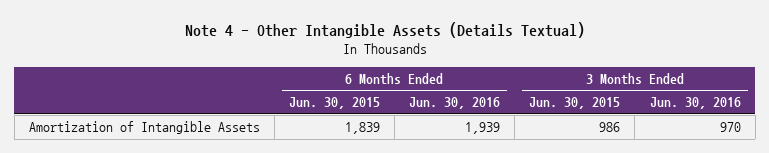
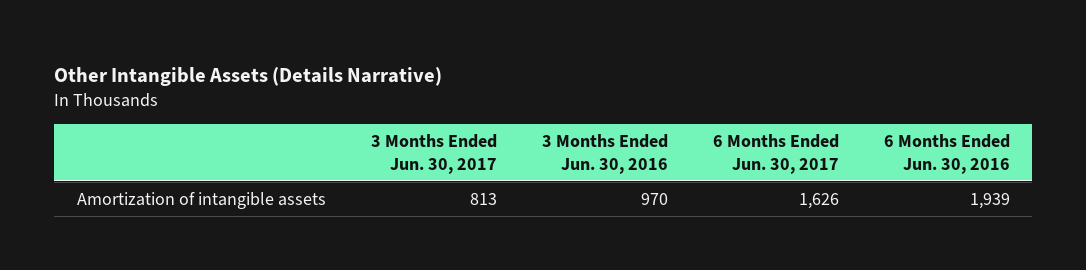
[184,21,585,38] Note 4 - Other Intangible Assets (Details Textual) -> [54,67,443,87] Other Intangible Assets (Details Narrative)
[288,97,380,110] Jun. 30, 2015 -> none
[529,97,621,110] Jun. 30, 2015 -> none
none -> [370,134,497,174] 3 Months Ended Jun. 30, 2017
none -> [712,134,839,174] 6 Months Ended Jun. 30, 2017
[28,121,260,135] Amortization of Intangible Assets -> [76,191,326,209] Amortization of intangible assets

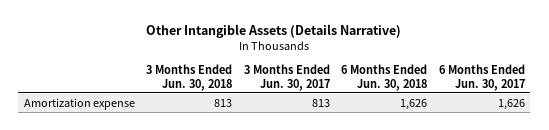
[541,134,668,174] 3 Months Ended Jun. 30, 2016 -> none
[883,134,1010,174] 6 Months Ended Jun. 30, 2016 -> none
none -> [146,64,233,91] 3 Months Ended Jun. 30, 2018
none -> [341,64,428,91] 6 Months Ended Jun. 30, 2018
[76,191,326,209] Amortization of intangible assets -> [23,98,135,111] Amortization expense

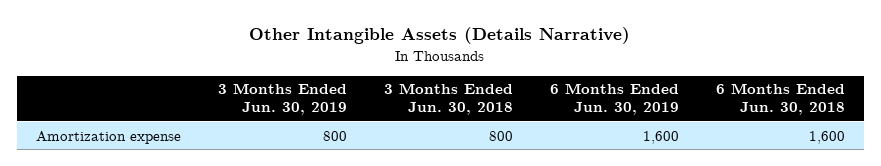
[243,64,330,91] 3 Months Ended Jun. 30, 2017 -> none
[438,64,525,91] 6 Months Ended Jun. 30, 2017 -> none
none -> [217,83,347,116] 3 Months Ended Jun. 30, 2019
none -> [550,83,680,116] 6 Months Ended Jun. 30, 2019
[214,99,233,108] 813 -> [488,130,513,141] 800
[400,99,428,111] 1,626 -> [809,130,846,144] 1,600

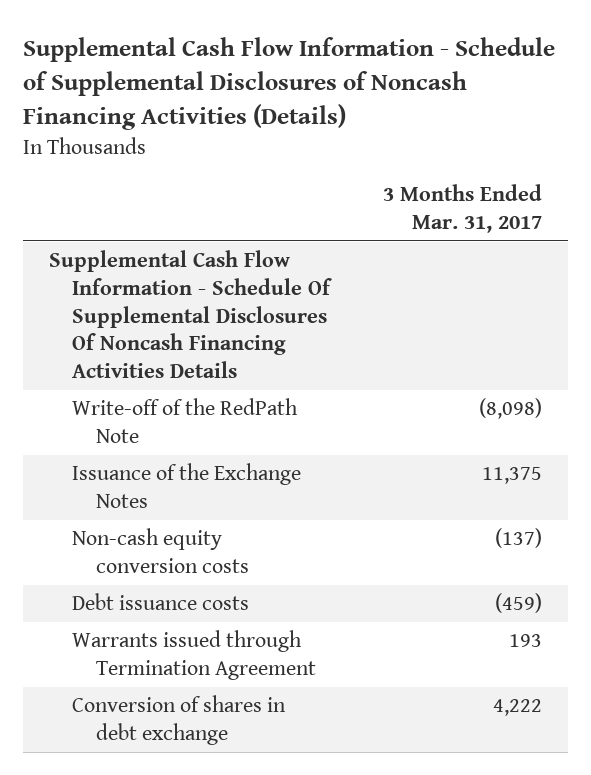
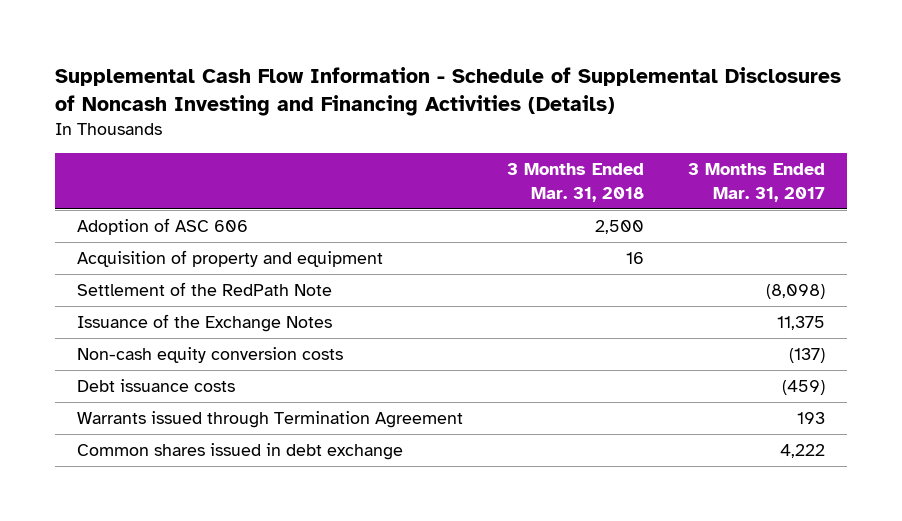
[22,37,555,131] Supplemental Cash Flow Information - Schedule of Supplemental Disclosures of Noncash Financing Activities (Details) -> [55,67,842,116] Supplemental Cash Flow Information - Schedule of Supplemental Disclosures of Noncash Investing and Financing Activities (Details)
none -> [507,163,645,202] 3 Months Ended Mar. 31, 2018
[48,250,333,378] Supplemental Cash Flow Information - Schedule Of Supplemental Disclosures Of Noncash Financing Activities Details -> none
none -> [77,218,249,236] Adoption of ASC 606
none -> [77,250,384,268] Acquisition of property and equipment
[72,398,299,444] Write-off of the RedPath Note -> [77,282,333,297] Settlement of the RedPath Note
[72,695,287,746] Conversion of shares in debt exchange -> [77,443,404,461] Common shares issued in debt exchange

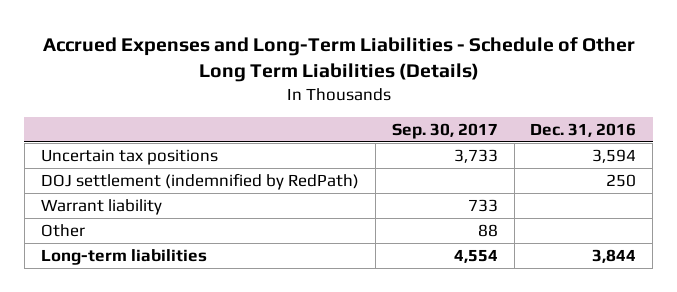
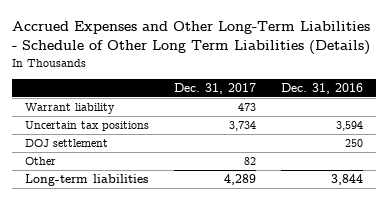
[42,36,635,82] Accrued Expenses and Long-Term Liabilities - Schedule of Other Long Term Liabilities (Details) -> [12,21,371,56] Accrued Expenses and Other Long-Term Liabilities - Schedule of Other Long Term Liabilities (Details)
[391,122,498,139] Sep. 30, 2017 -> none
none -> [174,82,257,94] Dec. 31, 2017
[40,173,359,191] DOJ settlement (indemnified by RedPath) -> none
[40,149,218,166] Uncertain tax positions -> [24,121,149,132] Uncertain tax positions
none -> [24,139,108,148] DOJ settlement

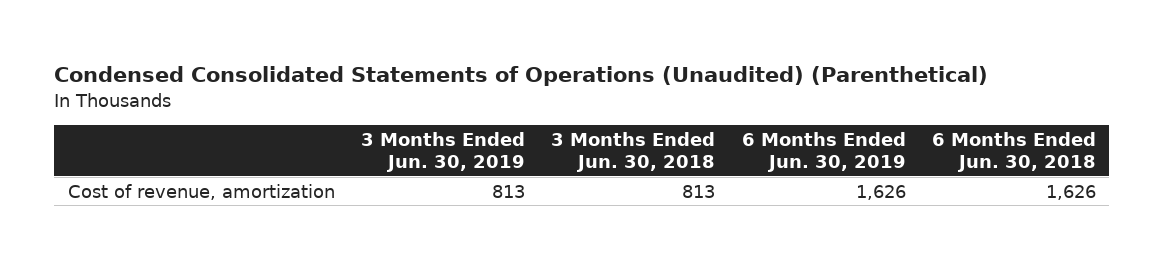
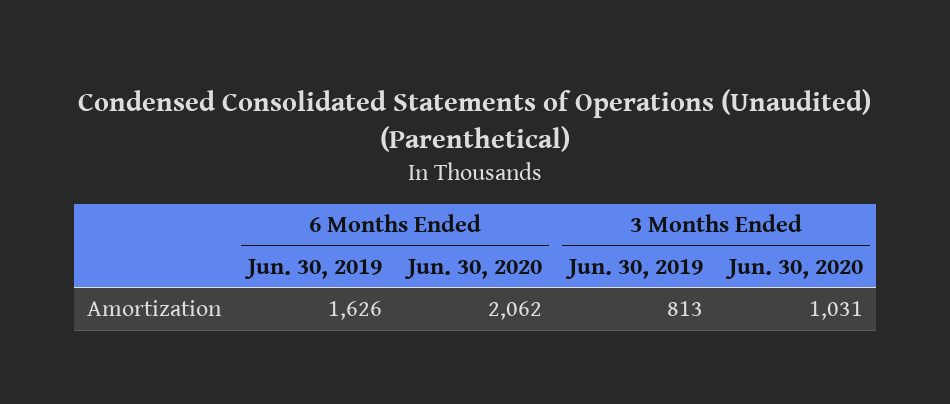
[551,131,716,173] 3 Months Ended Jun. 30, 2018 -> none
[932,131,1097,173] 6 Months Ended Jun. 30, 2018 -> none
none -> [404,258,543,279] Jun. 30, 2020
none -> [724,258,863,279] Jun. 30, 2020
[67,183,335,200] Cost of revenue, amortization -> [87,300,223,317] Amortization

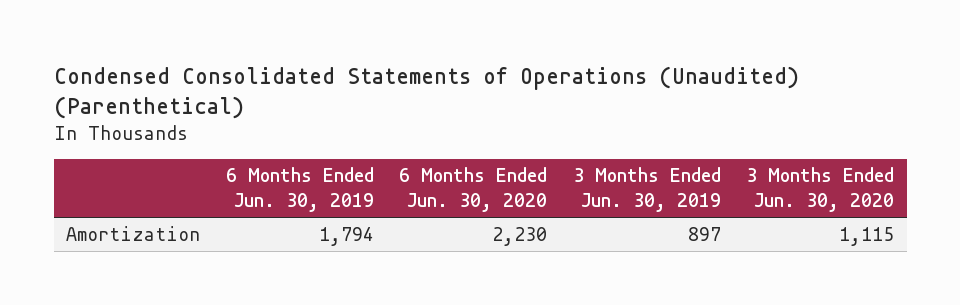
[327,301,382,321] 1,626 -> [318,227,374,247] 1,794
[488,301,543,321] 2,062 -> [492,227,548,247] 2,230
[666,301,703,317] 813 -> [687,227,721,242] 897
[808,301,863,321] 1,031 -> [838,227,894,247] 1,115

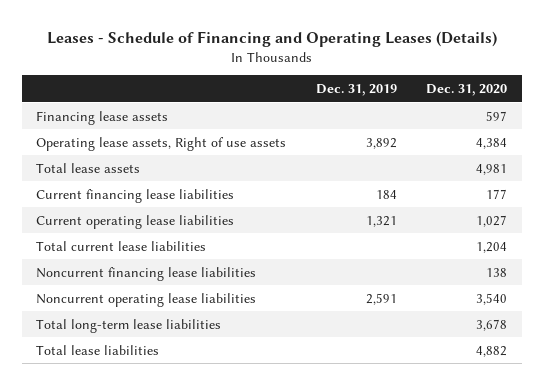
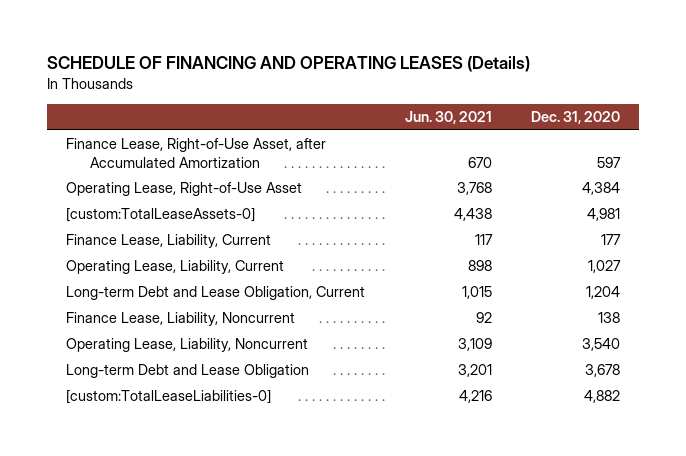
[46,31,497,48] Leases - Schedule of Financing and Operating Leases (Details) -> [46,56,530,73] SCHEDULE OF FINANCING AND OPERATING LEASES (Details)
[315,83,397,96] Dec. 31, 2019 -> none
none -> [404,110,492,124] Jun. 30, 2021
[36,110,169,125] Financing lease assets -> [66,138,327,168] Finance Lease, Right-of-Use Asset, after Accumulated Amortization
[36,136,287,151] Operating lease assets, Right of use assets -> [66,182,303,197] Operating Lease, Right-of-Use Asset
[36,162,141,173] Total lease assets -> [66,207,256,223] [custom:TotalLeaseAssets-0]
[36,188,235,203] Current financing lease liabilities -> [66,234,272,249] Finance Lease, Liability, Current
[36,214,235,229] Current operating lease liabilities -> [66,260,285,275] Operating Lease, Liability, Current
[36,240,207,251] Total current lease liabilities -> [66,286,366,301] Long-term Debt and Lease Obligation, Current
[36,266,257,281] Noncurrent financing lease liabilities -> [66,312,296,327] Finance Lease, Liability, Noncurrent
[36,292,257,307] Noncurrent operating lease liabilities -> [66,338,309,353] Operating Lease, Liability, Noncurrent
[36,318,222,333] Total long-term lease liabilities -> [66,364,310,379] Long-term Debt and Lease Obligation
[36,344,160,355] Total lease liabilities -> [66,389,272,405] [custom:TotalLeaseLiabilities-0]

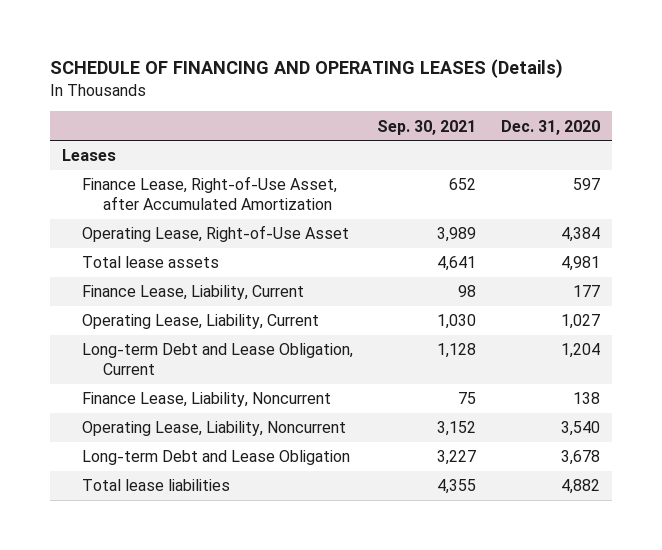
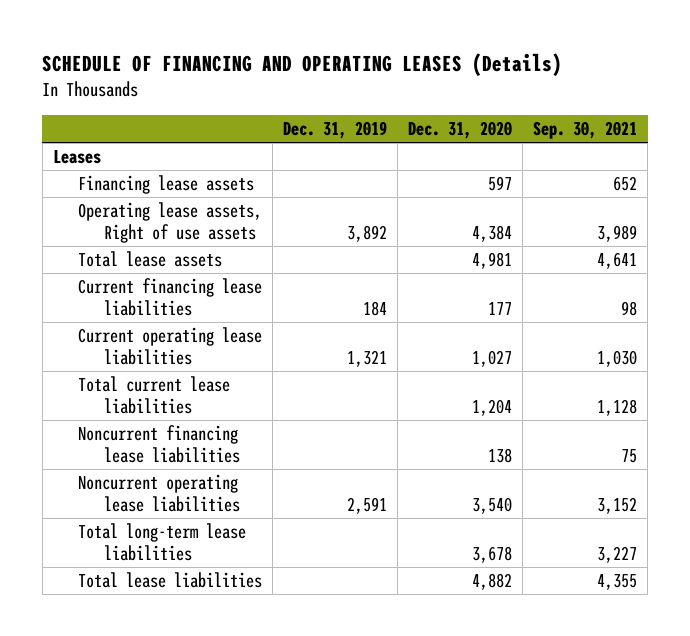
none -> [283,121,388,140] Dec. 31, 2019
[82,176,338,211] Finance Lease, Right-of-Use Asset, after Accumulated Amortization -> [78,175,255,195] Financing lease assets
[82,225,350,243] Operating Lease, Right-of-Use Asset -> [78,202,263,244] Operating lease assets, Right of use assets
[82,285,305,301] Finance Lease, Liability, Current -> [78,278,263,317] Current financing lease liabilities
[82,314,320,330] Operating Lease, Liability, Current -> [78,327,263,366] Current operating lease liabilities
[82,343,354,376] Long-term Debt and Lease Obligation, Current -> [78,376,231,415] Total current lease liabilities
[82,392,332,408] Finance Lease, Liability, Noncurrent -> [78,425,241,464] Noncurrent financing lease liabilities
[82,421,347,437] Operating Lease, Liability, Noncurrent -> [78,474,241,513] Noncurrent operating lease liabilities
[82,450,351,466] Long-term Debt and Lease Obligation -> [78,523,247,562] Total long-term lease liabilities

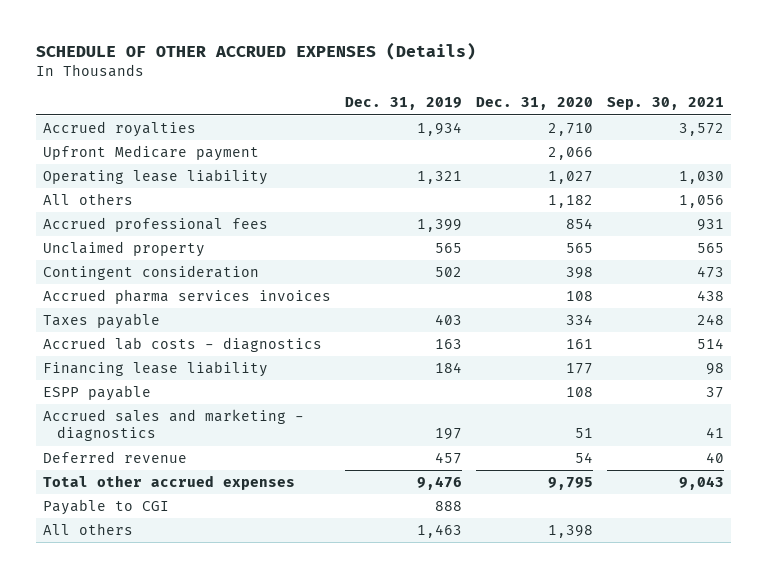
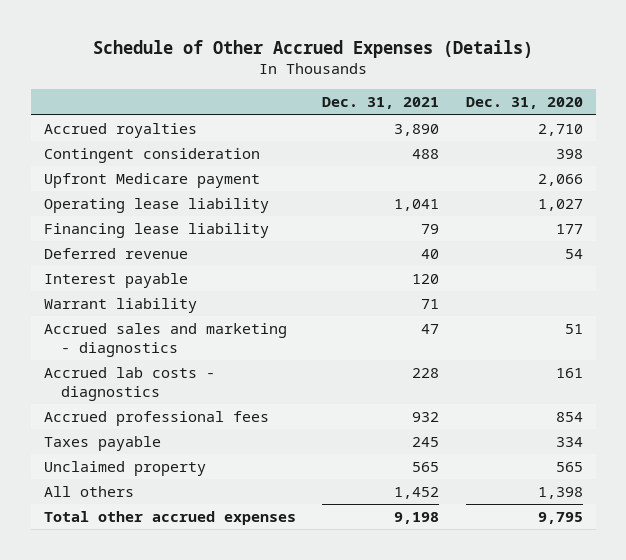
[35,42,476,61] SCHEDULE OF OTHER ACCRUED EXPENSES (Details) -> [93,39,534,58] Schedule of Other Accrued Expenses (Details)
[344,97,462,111] Dec. 31, 2019 -> none
[607,97,725,111] Sep. 30, 2021 -> none
none -> [322,97,440,110] Dec. 31, 2021
[42,265,259,281] Contingent consideration -> [43,148,260,164] Contingent consideration
[42,193,133,206] All others -> none
[42,289,331,305] Accrued pharma services invoices -> none
[42,385,151,402] ESPP payable -> none
[42,499,169,516] Payable to CGI -> none
none -> [43,273,188,289] Interest payable
none -> [43,298,197,314] Warrant liability
[42,409,304,442] Accrued sales and marketing - diagnostics -> [43,323,287,357] Accrued sales and marketing - diagnostics
[42,337,322,353] Accrued lab costs - diagnostics -> [43,367,215,401] Accrued lab costs - diagnostics
[42,217,268,233] Accrued professional fees -> [43,411,269,427] Accrued professional fees
[42,313,160,330] Taxes payable -> [43,436,161,452] Taxes payable
[42,241,205,258] Unclaimed property -> [43,461,206,477] Unclaimed property
[42,475,295,491] Total other accrued expenses -> [43,511,296,526] Total other accrued expenses

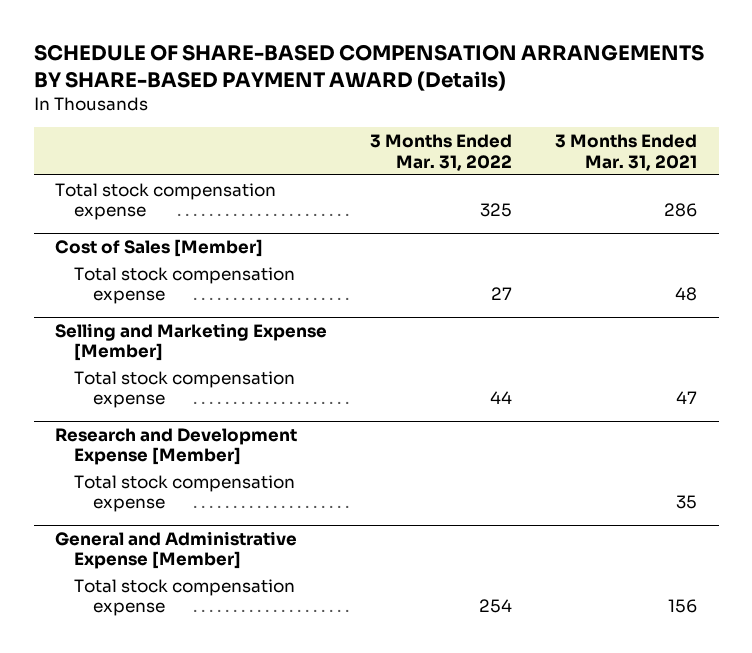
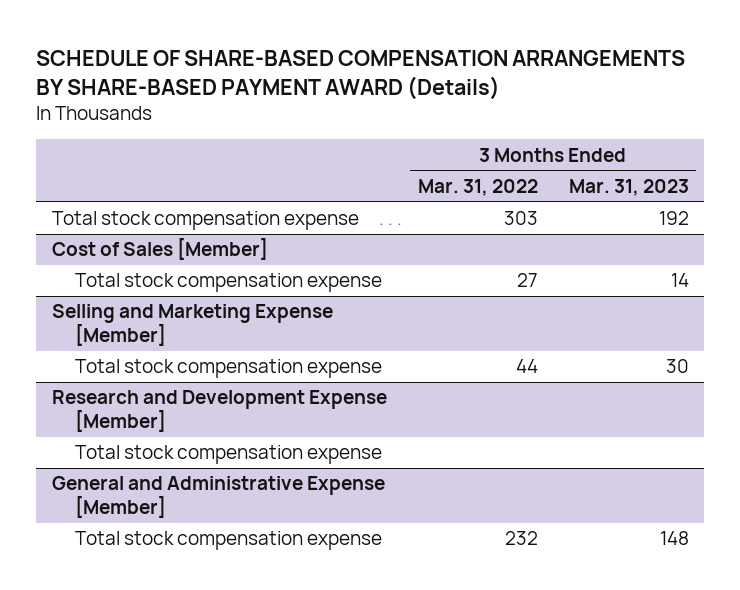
[555,134,698,171] 3 Months Ended Mar. 31, 2021 -> none
none -> [568,178,689,196] Mar. 31, 2023
[480,203,513,218] 325 -> [503,211,538,226] 303
[479,599,513,614] 254 -> [504,531,538,546] 232

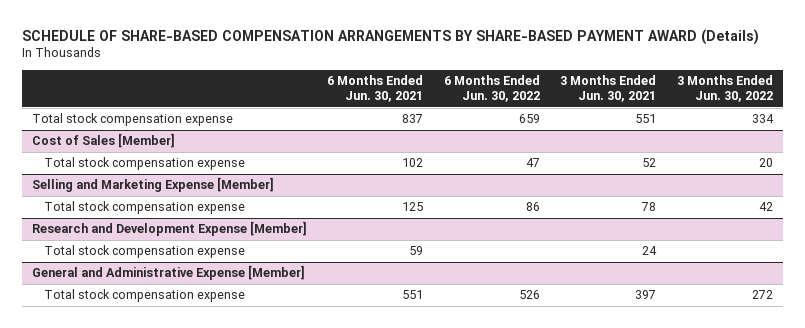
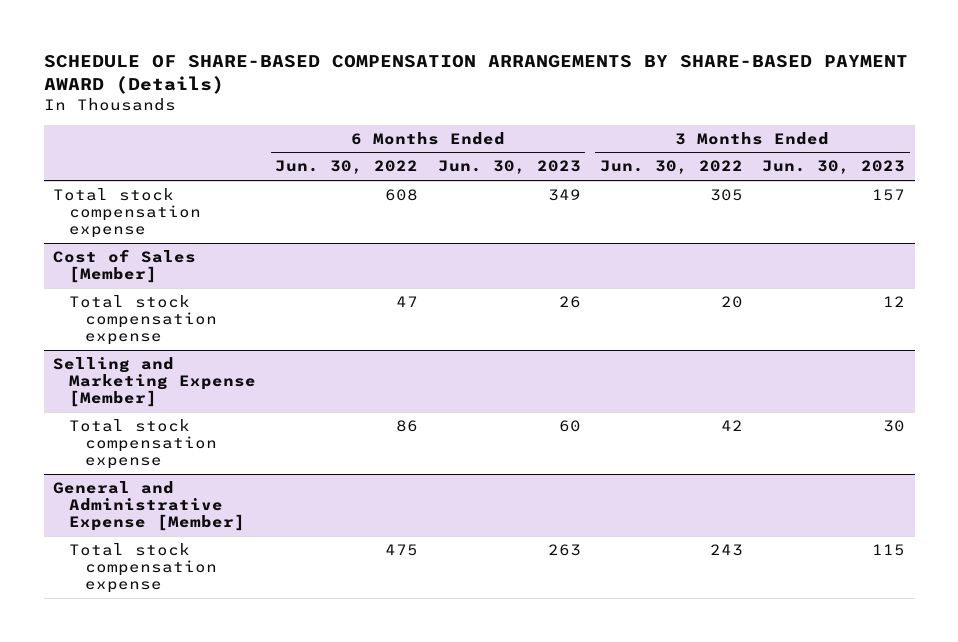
[327,75,424,102] 6 Months Ended Jun. 30, 2021 -> none
[560,75,657,102] 3 Months Ended Jun. 30, 2021 -> none
none -> [437,160,581,175] Jun. 30, 2023
none -> [762,160,906,175] Jun. 30, 2023
[518,114,540,124] 659 -> [385,189,419,202] 608
[751,114,774,124] 334 -> [709,189,743,202] 305
[31,221,307,237] Research and Development Expense [Member] -> none
[44,245,246,259] Total stock compensation expense -> none
[518,290,540,300] 526 -> [385,544,419,557] 475
[751,290,773,300] 272 -> [709,544,743,557] 243

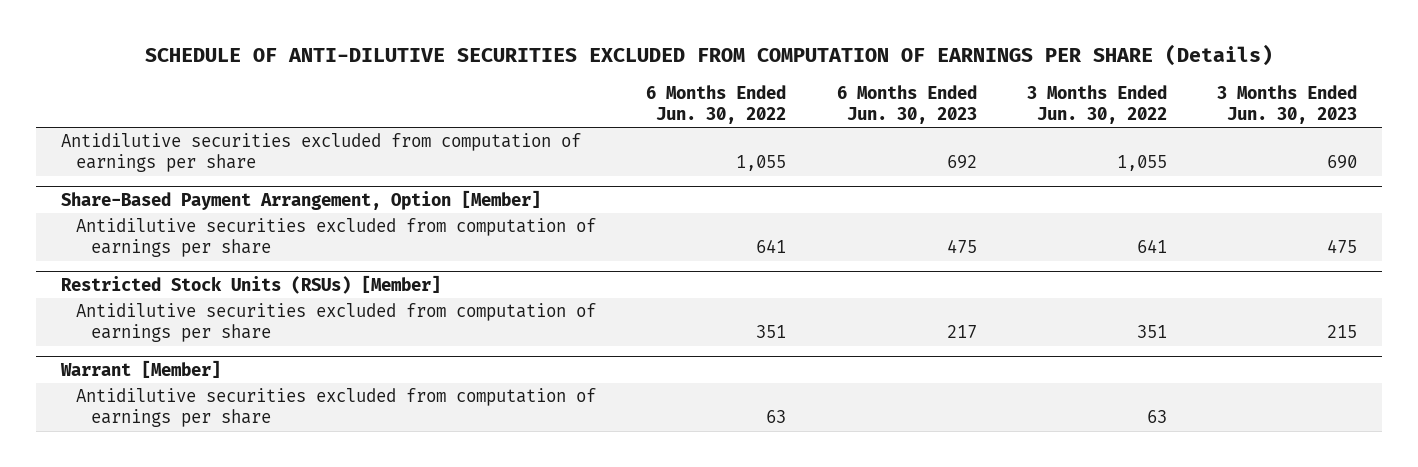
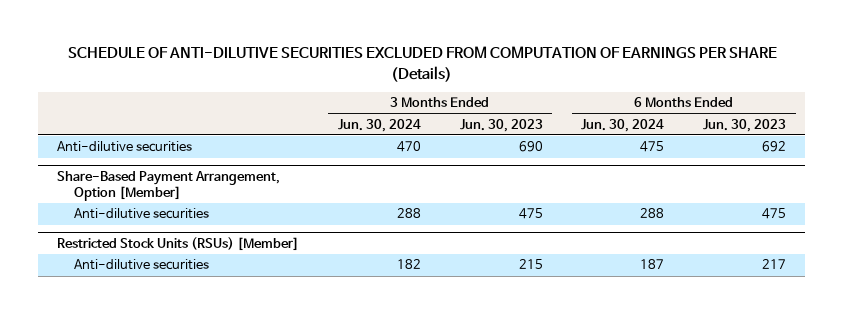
[646,84,787,124] 6 Months Ended Jun. 30, 2022 -> none
[1026,84,1167,124] 3 Months Ended Jun. 30, 2022 -> none
none -> [337,118,421,132] Jun. 30, 2024
none -> [581,118,665,132] Jun. 30, 2024
[61,133,582,173] Antidilutive securities excluded from computation of earnings per share -> [57,141,193,153] Anti-dilutive securities
[76,218,597,258] Antidilutive securities excluded from computation of earnings per share -> [74,208,210,220] Anti-dilutive securities
[60,359,222,378] Warrant [Member] -> none
[76,388,597,428] Antidilutive securities excluded from computation of earnings per share -> none
[76,303,597,343] Antidilutive securities excluded from computation of earnings per share -> [74,259,210,271] Anti-dilutive securities

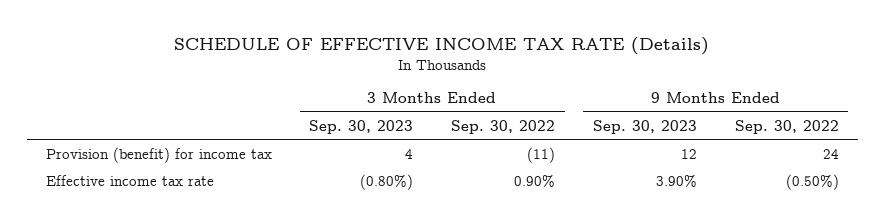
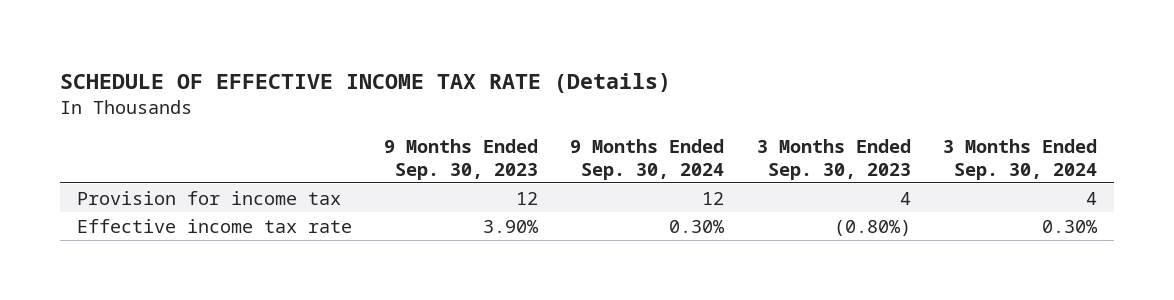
[451,119,556,134] Sep. 30, 2022 -> none
[734,119,839,134] Sep. 30, 2022 -> none
none -> [570,139,725,180] 9 Months Ended Sep. 30, 2024
none -> [943,139,1098,180] 3 Months Ended Sep. 30, 2024
[45,146,272,163] Provision (benefit) for income tax -> [76,190,341,205] Provision for income tax

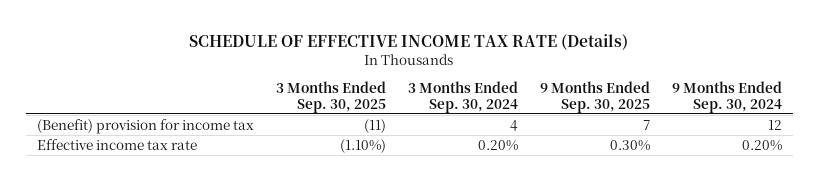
[383,139,538,180] 9 Months Ended Sep. 30, 2023 -> none
[756,139,911,180] 3 Months Ended Sep. 30, 2023 -> none
none -> [275,80,386,113] 3 Months Ended Sep. 30, 2025
none -> [539,80,650,113] 9 Months Ended Sep. 30, 2025
[76,190,341,205] Provision for income tax -> [36,118,254,134] (Benefit) provision for income tax
[669,219,726,233] 0.30% -> [741,139,782,151] 0.20%
[1042,219,1099,233] 0.30% -> [477,139,518,151] 0.20%

